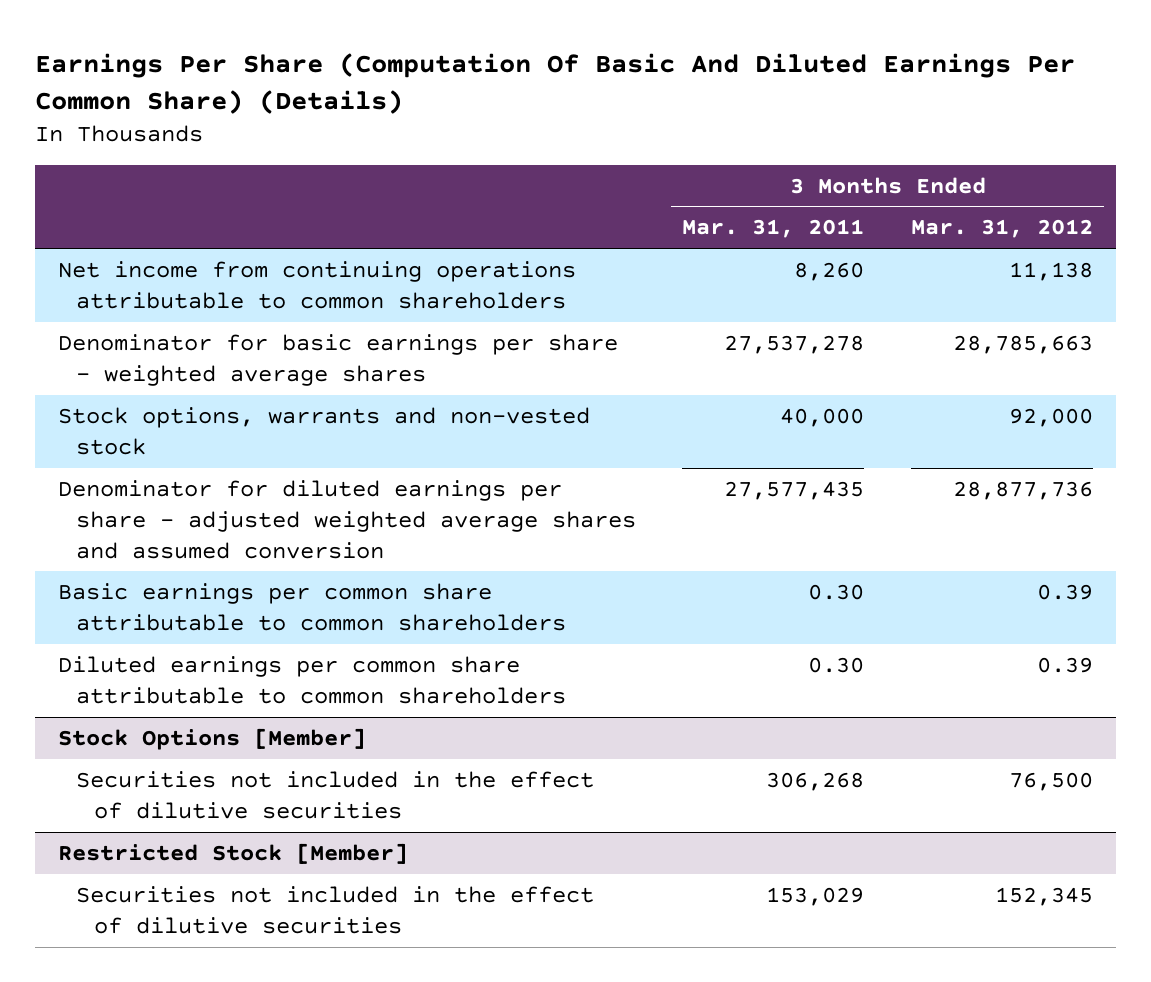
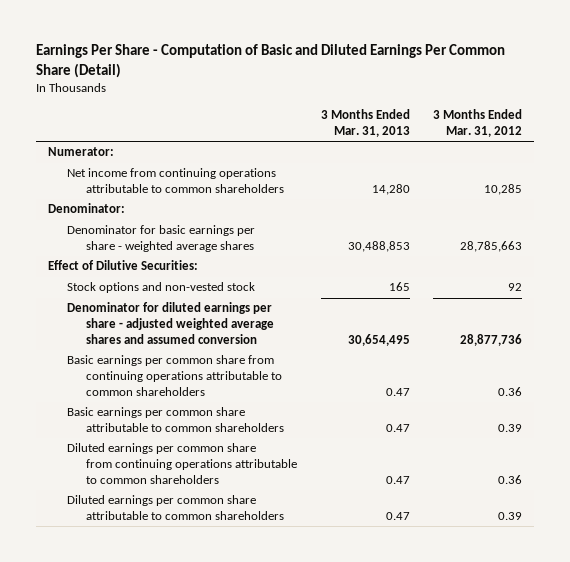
[34,52,1075,114] Earnings Per Share (Computation Of Basic And Diluted Earnings Per Common Share) (Details) -> [35,44,505,78] Earnings Per Share - Computation of Basic and Diluted Earnings Per Common Share (Detail)
[682,219,865,239] Mar. 31, 2011 -> none
none -> [320,109,410,137] 3 Months Ended Mar. 31, 2013
none -> [47,147,114,157] Numerator:
[1008,261,1093,281] 11,138 -> [484,184,523,196] 10,285
none -> [47,203,125,214] Denominator:
none -> [47,260,198,271] Effect of Dilutive Securities:
[57,406,590,455] Stock options, warrants and non-vested stock -> [66,282,255,294] Stock options and non-vested stock
[1008,407,1093,427] 92,000 -> [508,283,523,292] 92
none -> [66,355,282,396] Basic earnings per common share from continuing operations attributable to common shareholders
none -> [66,443,297,484] Diluted earnings per common share from continuing operations attributable to common shareholders
[57,727,366,750] Stock Options [Member] -> none
[76,770,595,819] Securities not included in the effect of dilutive securities -> none
[57,842,408,864] Restricted Stock [Member] -> none
[76,885,595,934] Securities not included in the effect of dilutive securities -> none

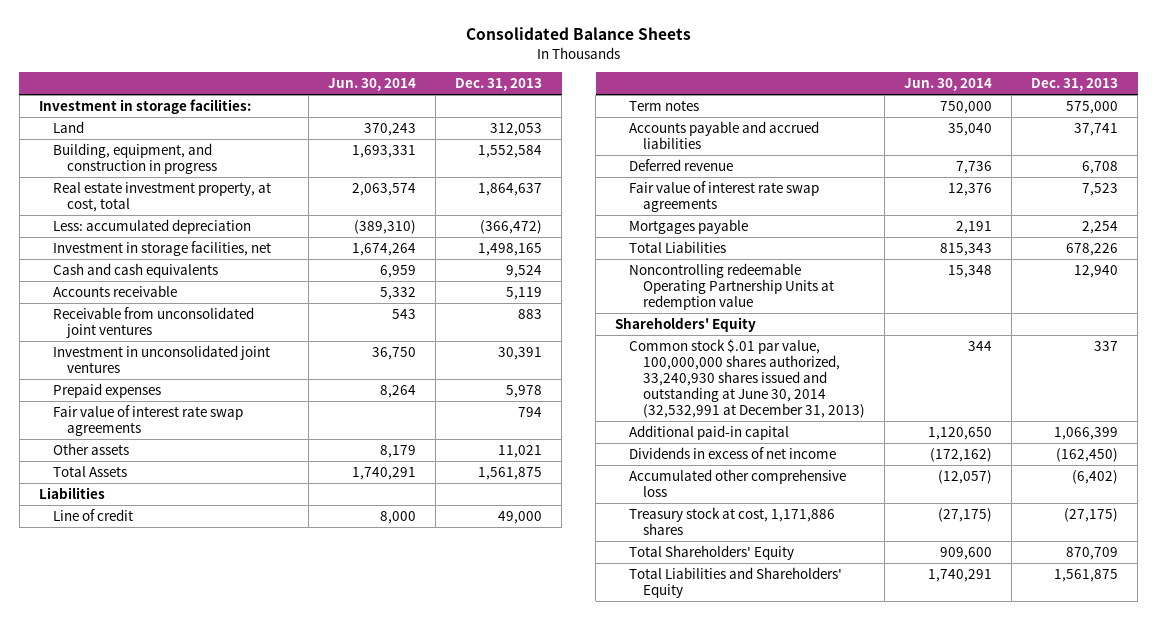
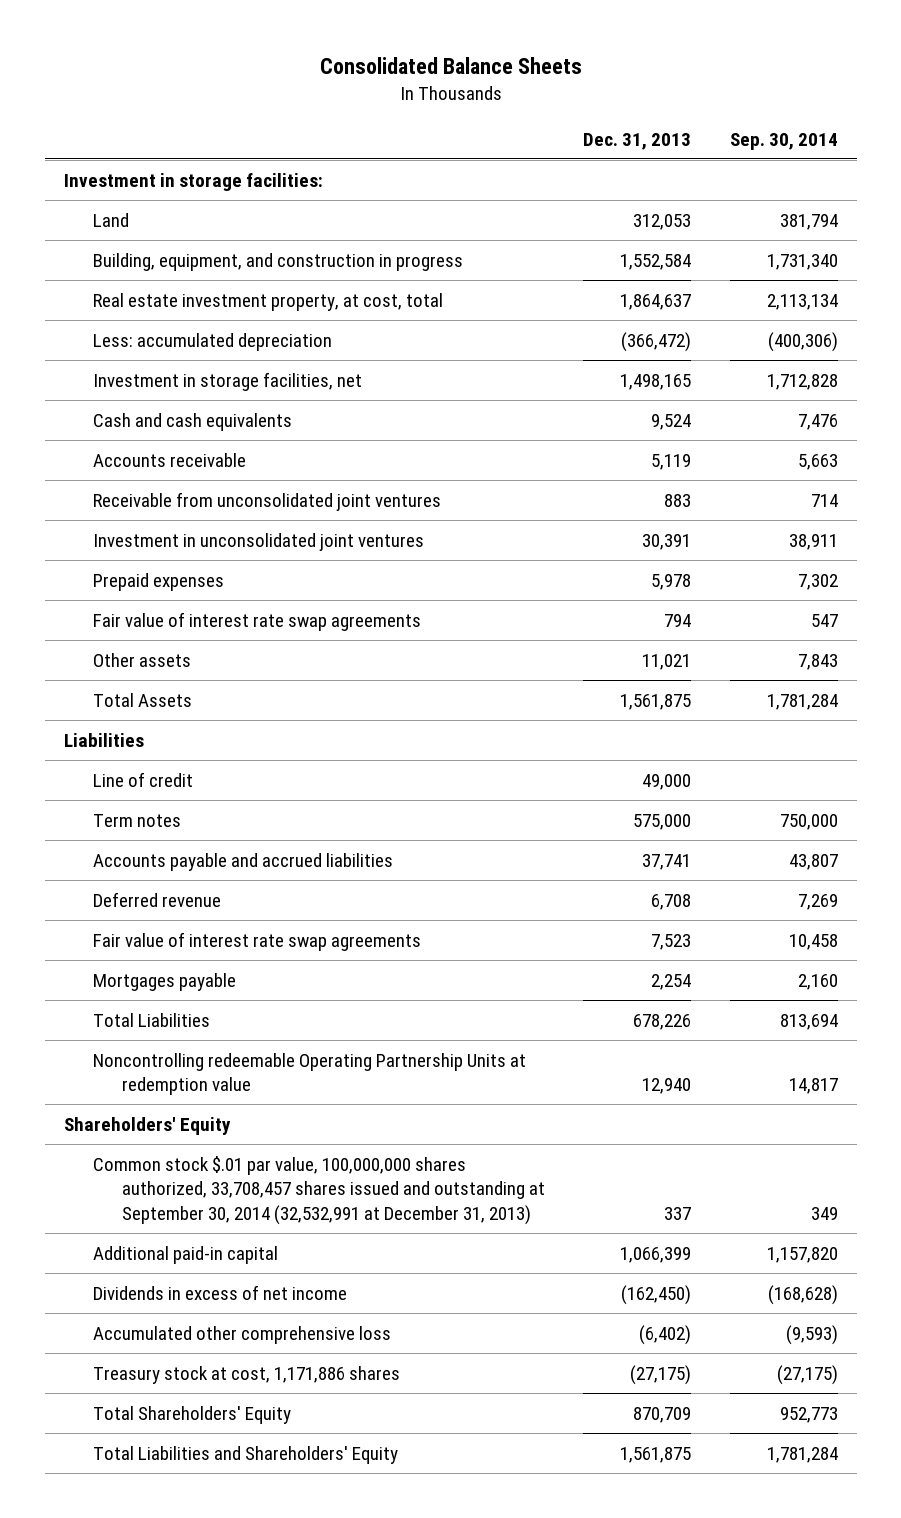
[328,78,417,92] Jun. 30, 2014 -> none
none -> [729,132,838,150] Sep. 30, 2014
[629,338,866,418] Common stock $.01 par value, 100,000,000 shares authorized, 33,240,930 shares issued and outstanding at June 30, 2014 (32,532,991 at December 31, 2013) -> [92,1155,545,1226] Common stock $.01 par value, 100,000,000 shares authorized, 33,708,457 shares issued and outstanding at September 30, 2014 (32,532,991 at December 31, 2013)

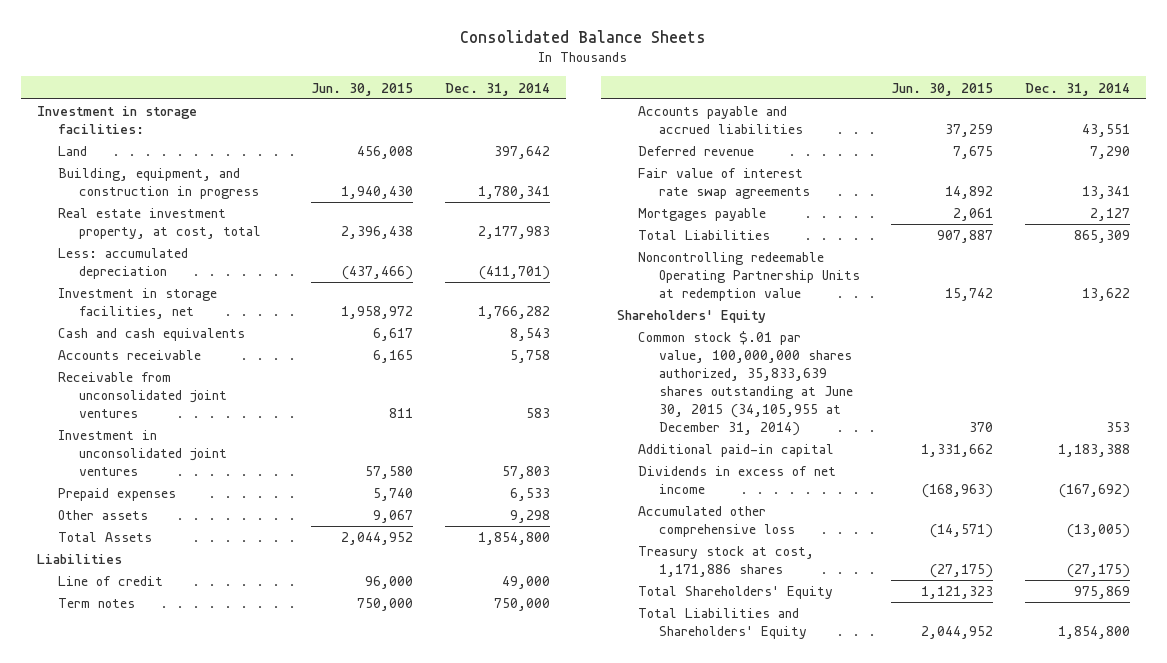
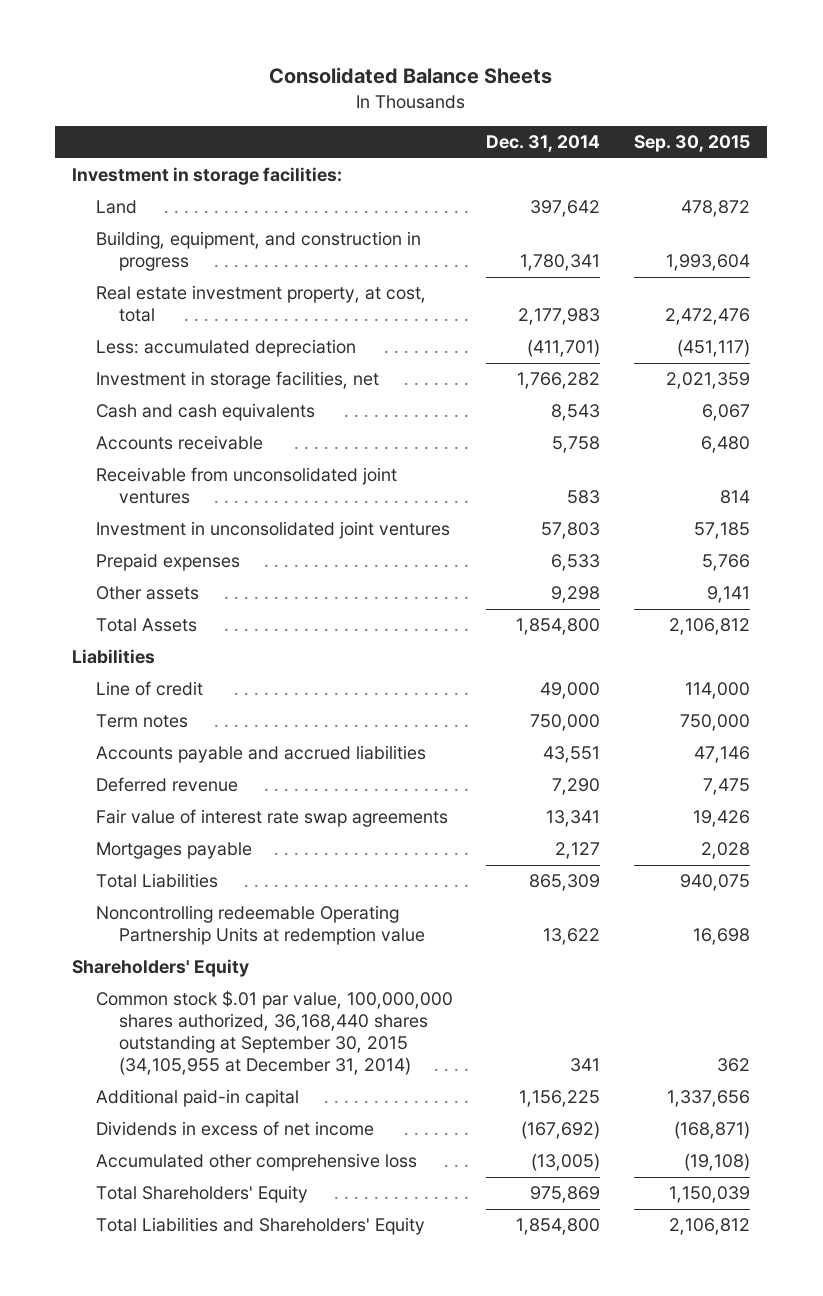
[311,82,414,96] Jun. 30, 2015 -> none
none -> [634,134,751,152] Sep. 30, 2015
[637,331,853,436] Common stock $.01 par value, 100,000,000 shares authorized, 35,833,639 shares outstanding at June 30, 2015 (34,105,955 at December 31, 2014) -> [95,990,453,1076] Common stock $.01 par value, 100,000,000 shares authorized, 36,168,440 shares outstanding at September 30, 2015 (34,105,955 at December 31, 2014)
[1105,421,1130,432] 353 -> [570,1058,601,1073] 341
[1057,444,1130,458] 1,183,388 -> [519,1090,601,1108] 1,156,225
[637,546,814,578] Treasury stock at cost, 1,171,886 shares -> none

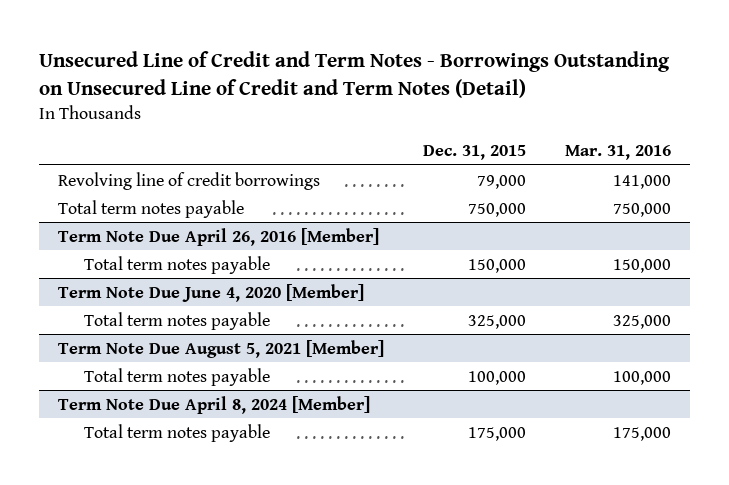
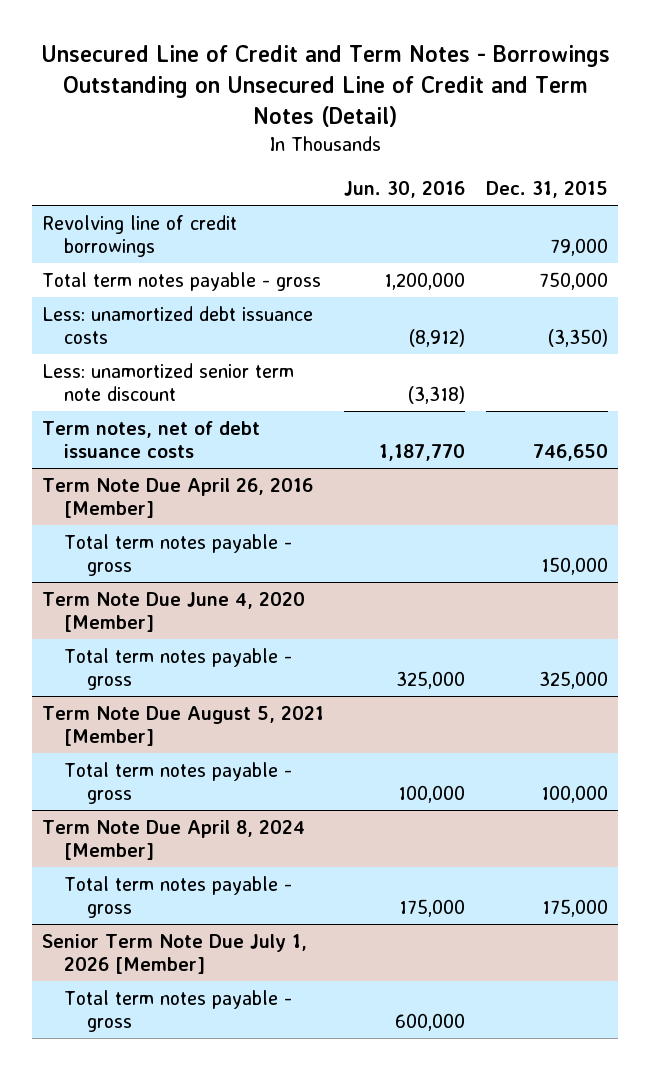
[564,145,671,161] Mar. 31, 2016 -> none
none -> [344,180,466,198] Jun. 30, 2016
none -> [41,271,321,291] Total term notes payable - gross
none -> [41,305,313,345] Less: unamortized debt issuance costs
none -> [41,362,294,402] Less: unamortized senior term note discount
[58,199,245,218] Total term notes payable -> [41,420,260,459] Term notes, net of debt issuance costs
[467,202,526,217] 750,000 -> [532,444,608,462] 746,650
[84,255,271,274] Total term notes payable -> [64,533,293,577] Total term notes payable - gross
[84,311,271,330] Total term notes payable -> [64,647,293,691] Total term notes payable - gross
[84,367,271,386] Total term notes payable -> [64,761,293,805] Total term notes payable - gross
[84,423,271,442] Total term notes payable -> [64,875,293,919] Total term notes payable - gross
none -> [41,933,307,975] Senior Term Note Due July 1, 2026 [Member]
none -> [64,989,293,1033] Total term notes payable - gross

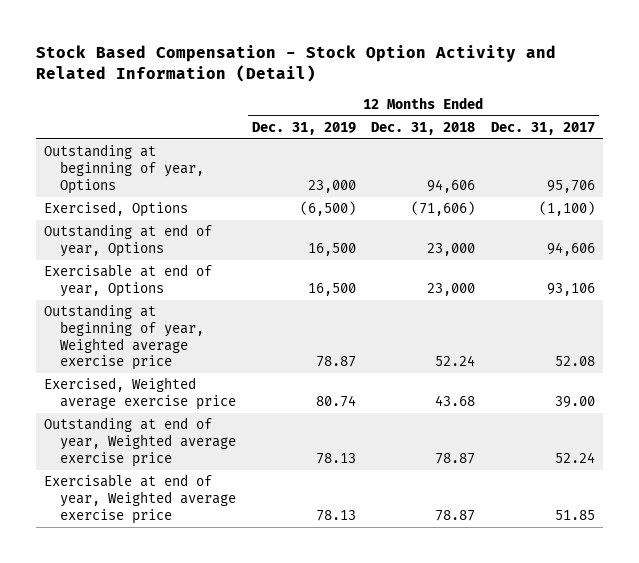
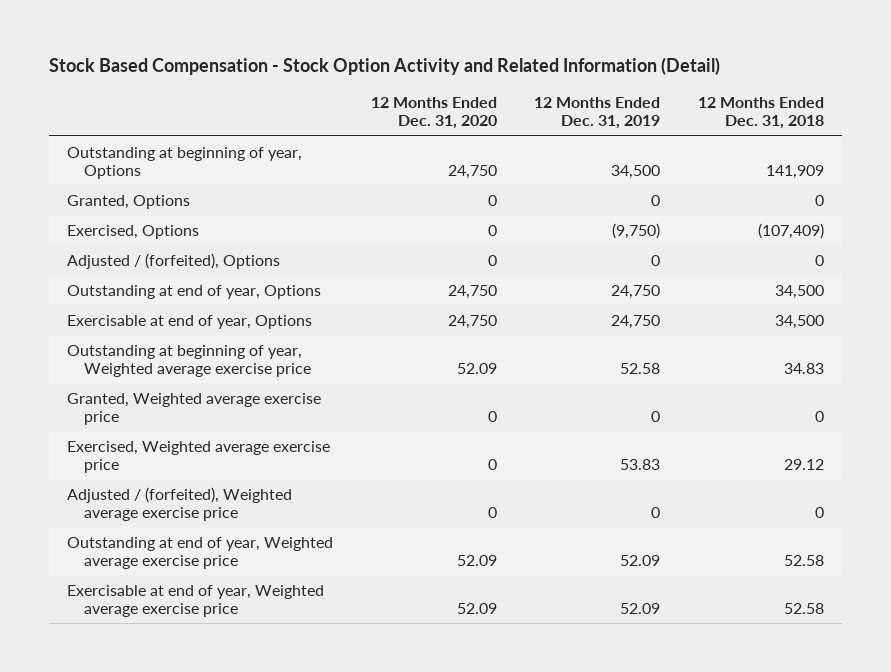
[490,122,595,136] Dec. 31, 2017 -> none
none -> [370,97,497,130] 12 Months Ended Dec. 31, 2020
[307,179,356,193] 23,000 -> [611,164,661,179] 34,500
[427,178,476,193] 94,606 -> [765,164,824,179] 141,909
none -> [67,194,191,209] Granted, Options
[299,201,356,217] (6,500) -> [612,222,661,239] (9,750)
[411,201,476,217] (71,606) -> [757,222,824,239] (107,409)
none -> [67,252,281,269] Adjusted / (forfeited), Options
[307,243,356,257] 16,500 -> [611,284,661,299] 24,750
[427,243,476,257] 23,000 -> [774,284,824,299] 34,500
[307,283,356,297] 16,500 -> [611,314,661,329] 24,750
[427,283,476,297] 23,000 -> [774,314,824,329] 34,500
[315,356,356,368] 78.87 -> [620,362,661,374] 52.58
[435,355,476,367] 52.24 -> [783,362,824,374] 34.83
none -> [67,392,322,425] Granted, Weighted average exercise price
[315,395,356,408] 80.74 -> [620,458,661,470] 53.83
[435,395,476,407] 43.68 -> [783,458,824,470] 29.12
none -> [67,486,293,521] Adjusted / (forfeited), Weighted average exercise price
[315,452,356,464] 78.13 -> [620,554,661,566] 52.09
[435,452,476,464] 78.87 -> [783,554,824,566] 52.58
[315,509,356,521] 78.13 -> [620,602,661,614] 52.09
[435,509,476,521] 78.87 -> [783,602,824,614] 52.58

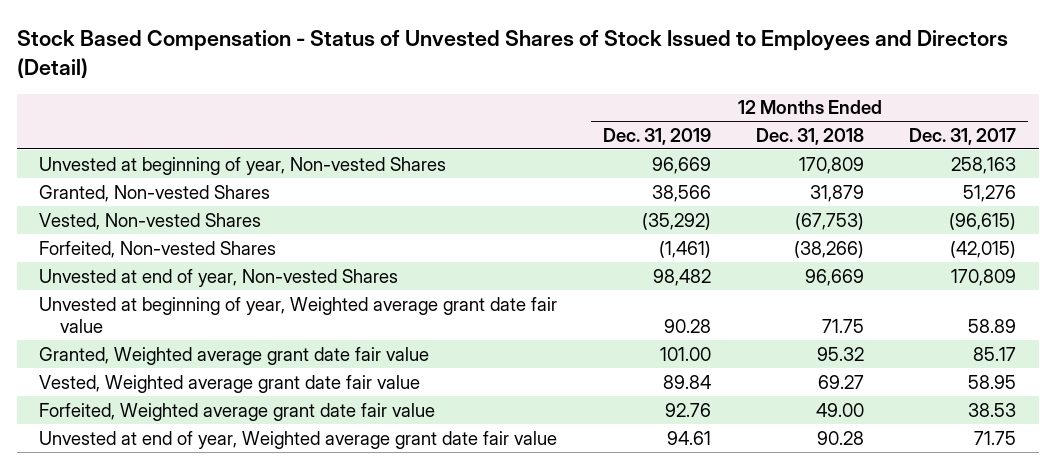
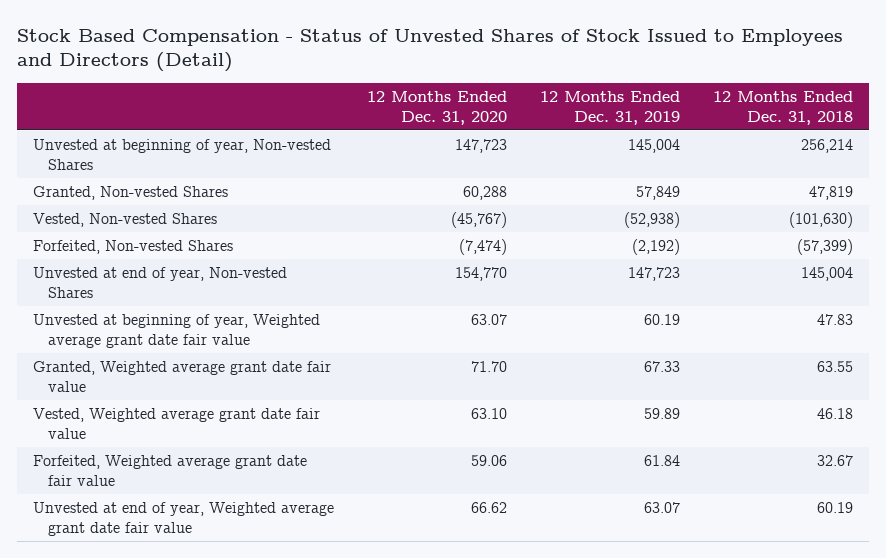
[909,127,1017,145] Dec. 31, 2017 -> none
none -> [366,90,507,125] 12 Months Ended Dec. 31, 2020
[651,156,711,174] 96,669 -> [627,139,680,154] 145,004
[799,156,865,174] 170,809 -> [800,139,853,154] 256,214
[651,184,711,202] 38,566 -> [635,186,680,201] 57,849
[810,184,865,202] 31,879 -> [808,186,853,201] 47,819
[641,212,711,230] (35,292) -> [623,212,680,229] (52,938)
[795,212,865,230] (67,753) -> [788,212,853,229] (101,630)
[658,240,711,258] (1,461) -> [631,239,680,256] (2,192)
[794,240,865,258] (38,266) -> [796,239,853,256] (57,399)
[652,268,711,286] 98,482 -> [627,267,680,282] 147,723
[805,268,865,286] 96,669 -> [800,267,853,282] 145,004
[663,319,711,334] 90.28 -> [643,314,680,326] 60.19
[822,319,865,334] 71.75 -> [816,314,853,326] 47.83
[659,346,711,361] 101.00 -> [643,361,680,373] 67.33
[817,346,865,361] 95.32 -> [816,361,853,373] 63.55
[662,374,711,389] 89.84 -> [643,408,680,420] 59.89
[818,374,865,389] 69.27 -> [816,408,853,420] 46.18
[664,402,711,417] 92.76 -> [643,455,680,467] 61.84
[816,402,865,417] 49.00 -> [816,455,853,467] 32.67
[666,430,711,445] 94.61 -> [643,502,680,514] 63.07
[817,430,865,445] 90.28 -> [816,502,853,514] 60.19

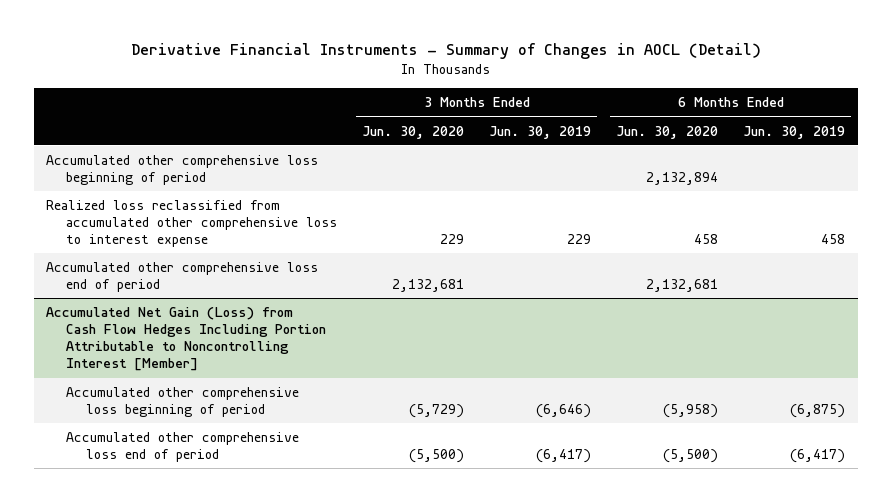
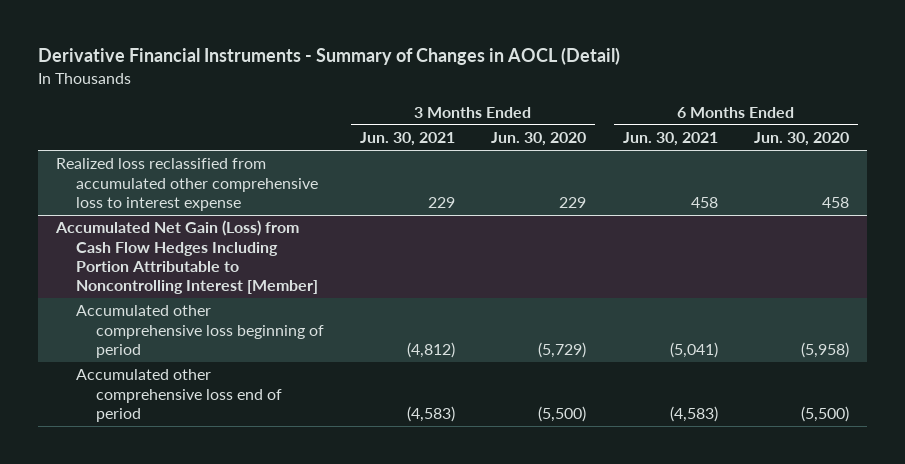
[489,125,592,139] Jun. 30, 2019 -> none
[743,125,846,139] Jun. 30, 2019 -> none
none -> [360,132,456,147] Jun. 30, 2021
none -> [622,132,718,147] Jun. 30, 2021
[46,154,319,186] Accumulated other comprehensive loss beginning of period -> none
[46,261,319,293] Accumulated other comprehensive loss end of period -> none

